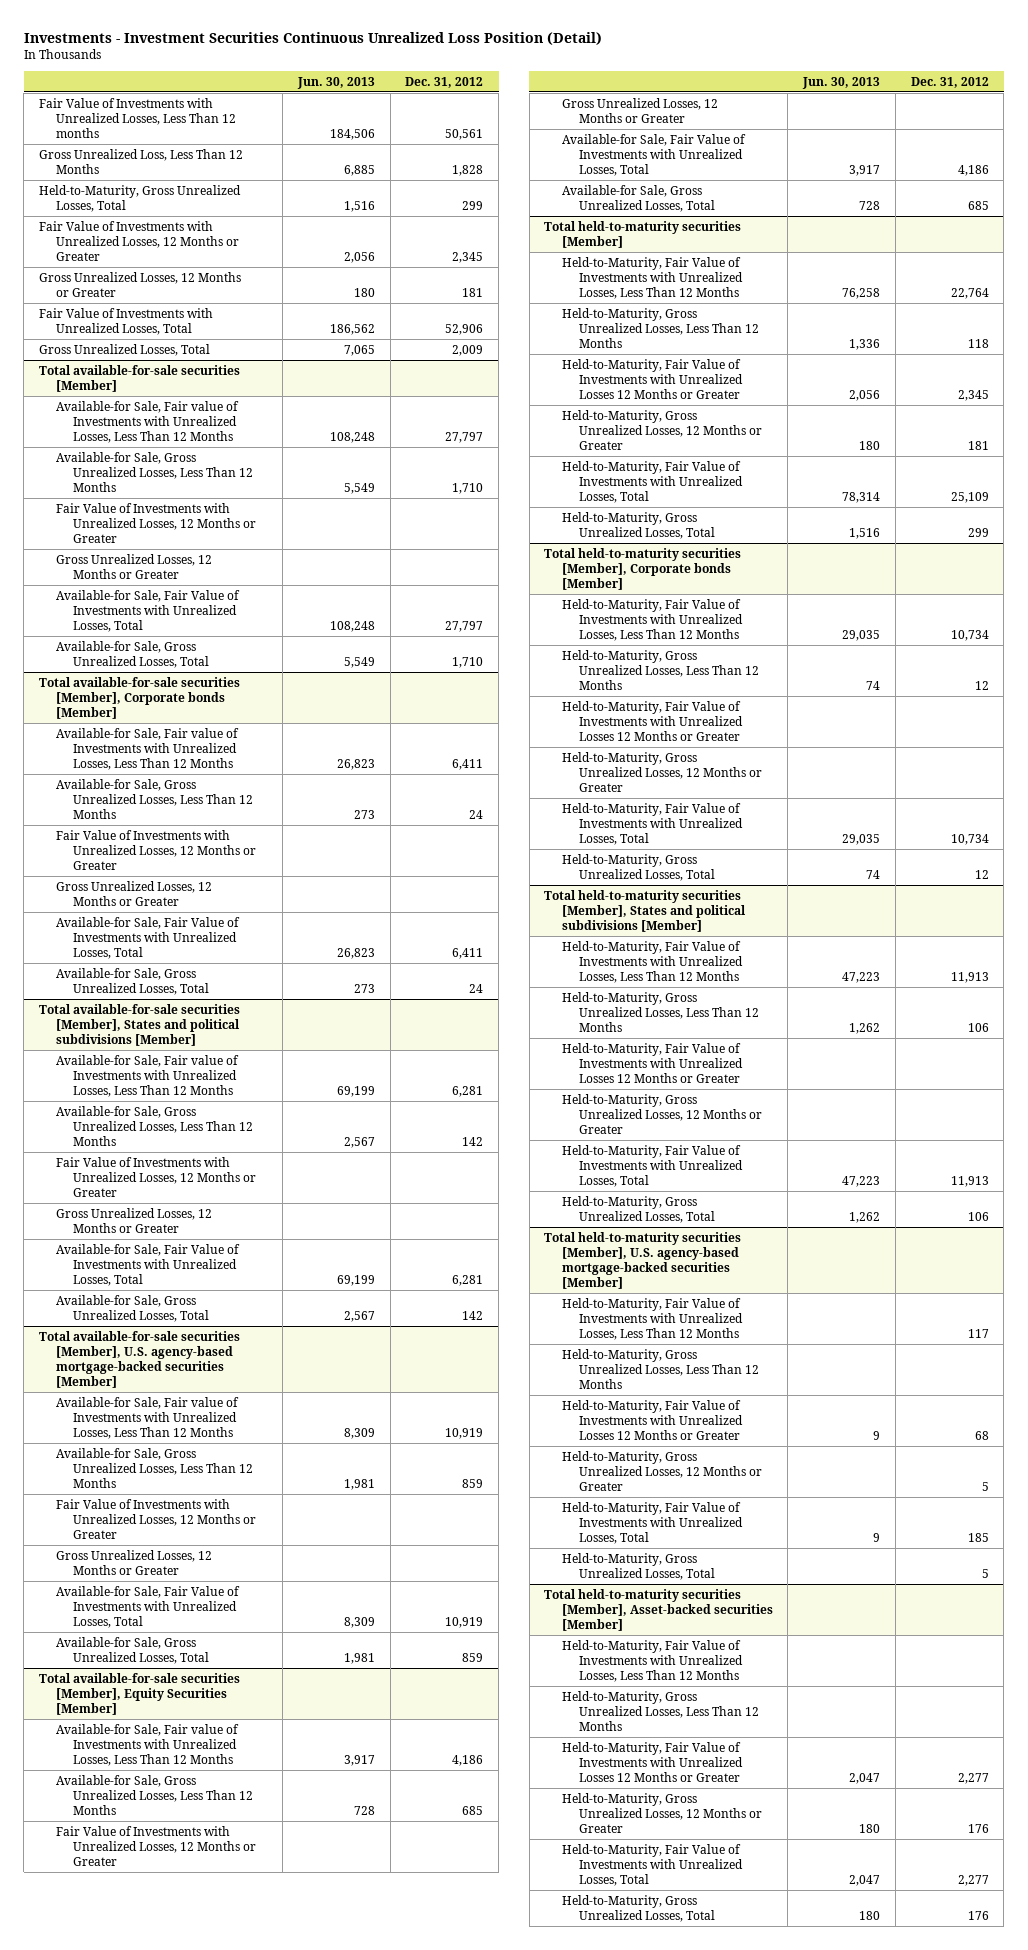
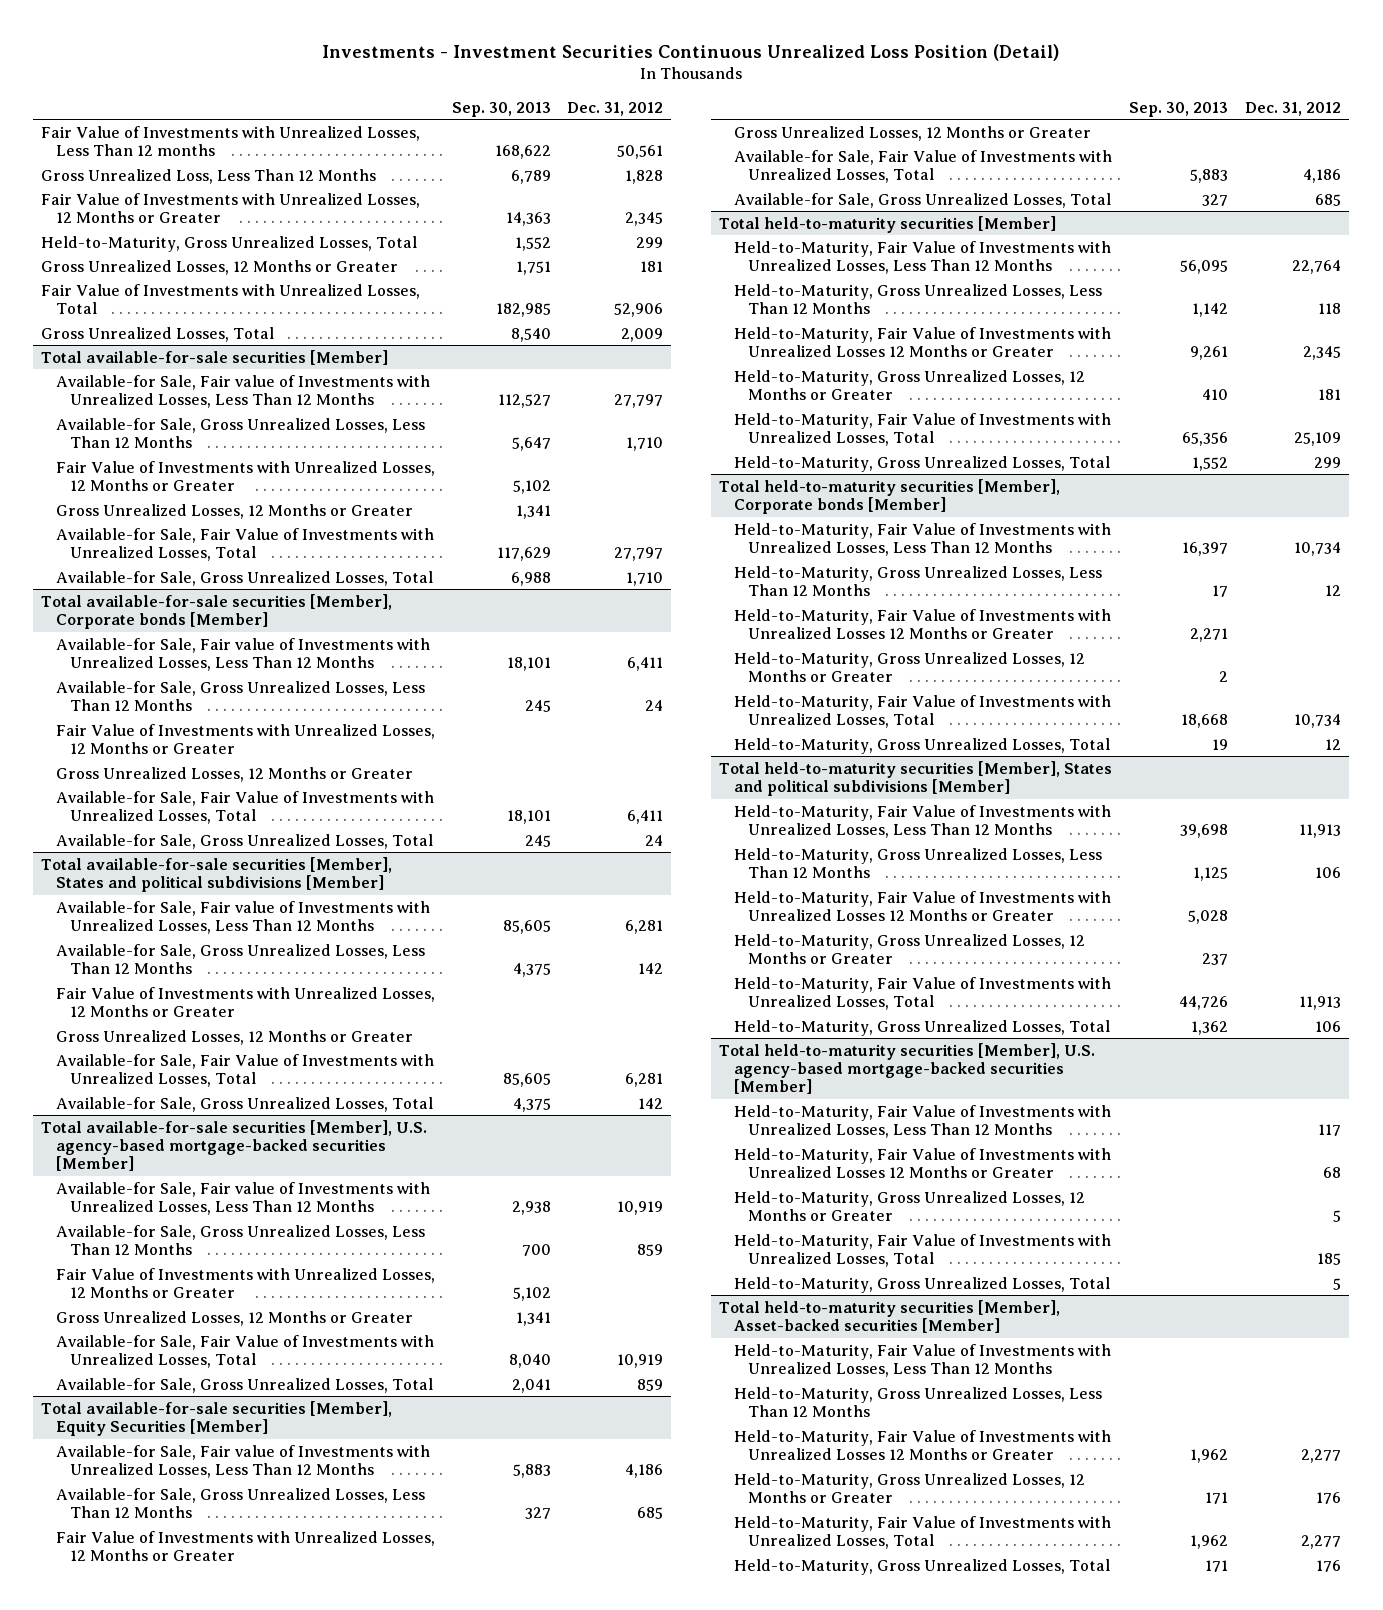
[296,76,375,89] Jun. 30, 2013 -> none
none -> [451,101,551,117] Sep. 30, 2013
[39,184,242,212] Held-to-Maturity, Gross Unrealized Losses, Total -> [41,235,418,252] Held-to-Maturity, Gross Unrealized Losses, Total
[561,1348,759,1389] Held-to-Maturity, Gross Unrealized Losses, Less Than 12 Months -> none

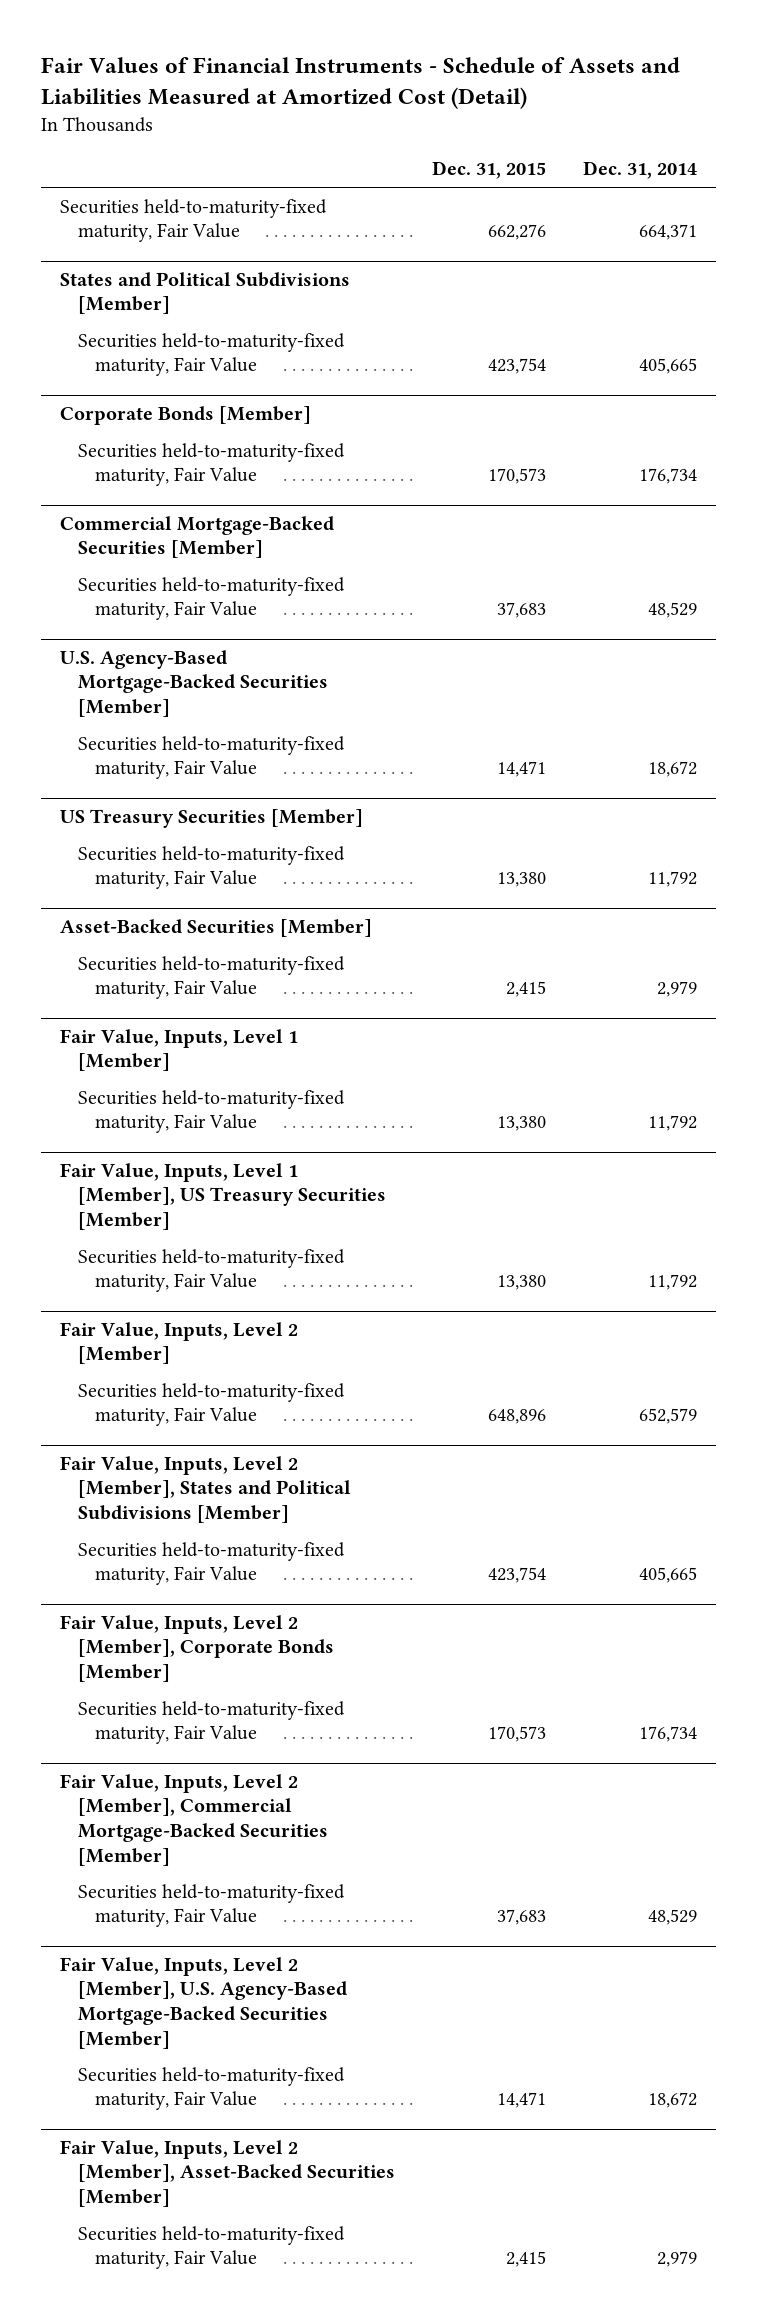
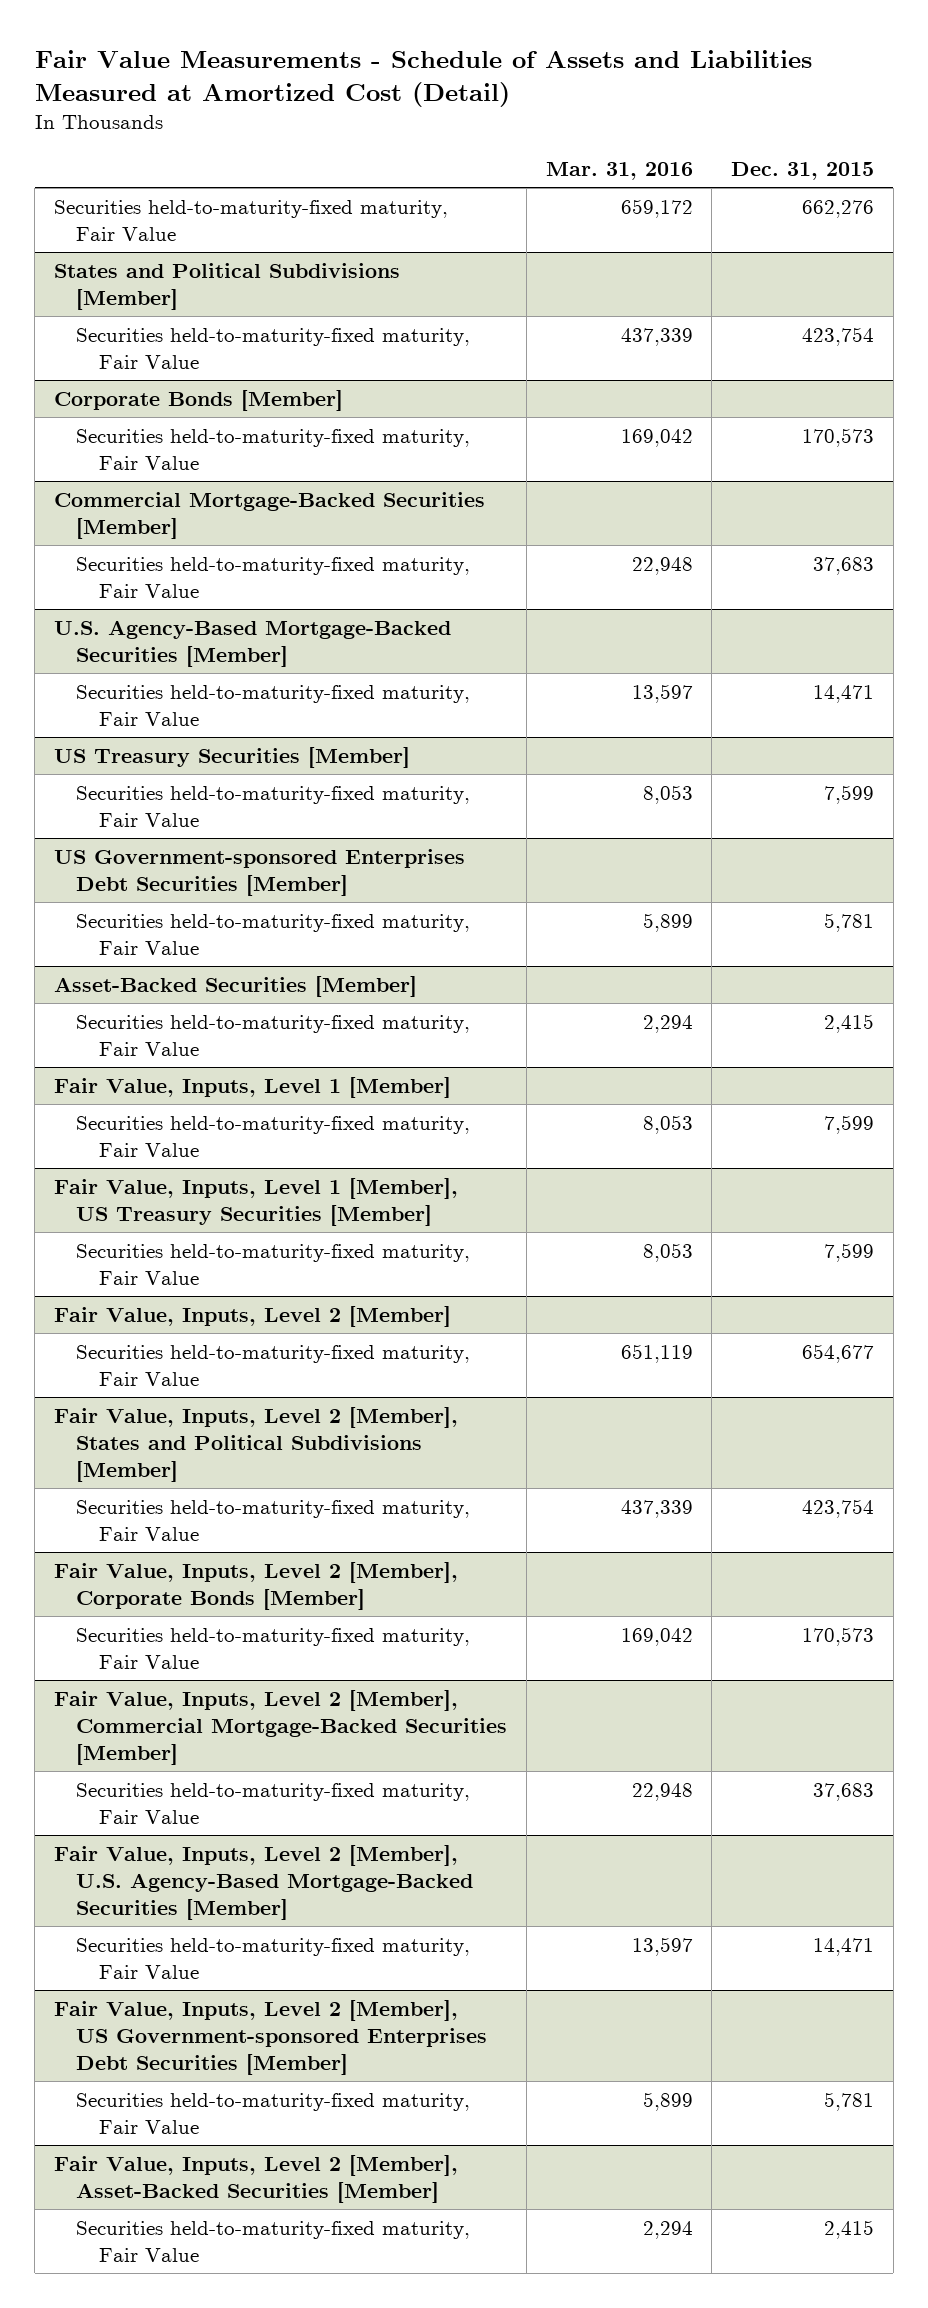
[41,56,681,109] Fair Values of Financial Instruments - Schedule of Assets and Liabilities Measured at Amortized Cost (Detail) -> [34,49,812,107] Fair Value Measurements - Schedule of Assets and Liabilities Measured at Amortized Cost (Detail)
[583,161,698,180] Dec. 31, 2014 -> none
none -> [545,162,693,181] Mar. 31, 2016
[496,872,546,888] 13,380 -> [823,784,874,804] 7,599
none -> [53,848,465,896] US Government-sponsored Enterprises Debt Securities [Member]
none -> [76,913,471,955] Securities held-to-maturity-fixed maturity, Fair Value
[496,1116,546,1132] 13,380 -> [823,1114,874,1134] 7,599
[496,1275,546,1291] 13,380 -> [823,1242,874,1262] 7,599
[487,1409,546,1425] 648,896 -> [801,1343,874,1363] 654,677
none -> [53,1999,488,2075] Fair Value, Inputs, Level 2 [Member], US Government-sponsored Enterprises Debt Securities [Member]
none -> [76,2092,471,2134] Securities held-to-maturity-fixed maturity, Fair Value

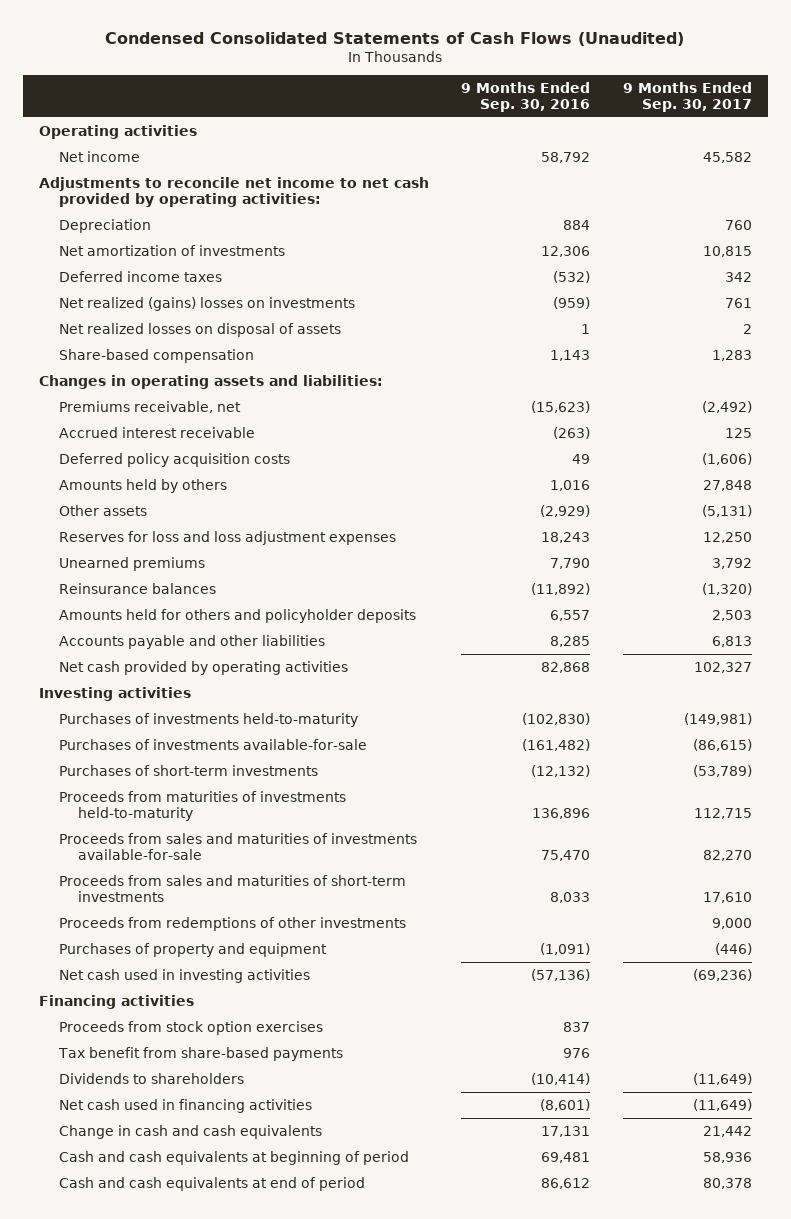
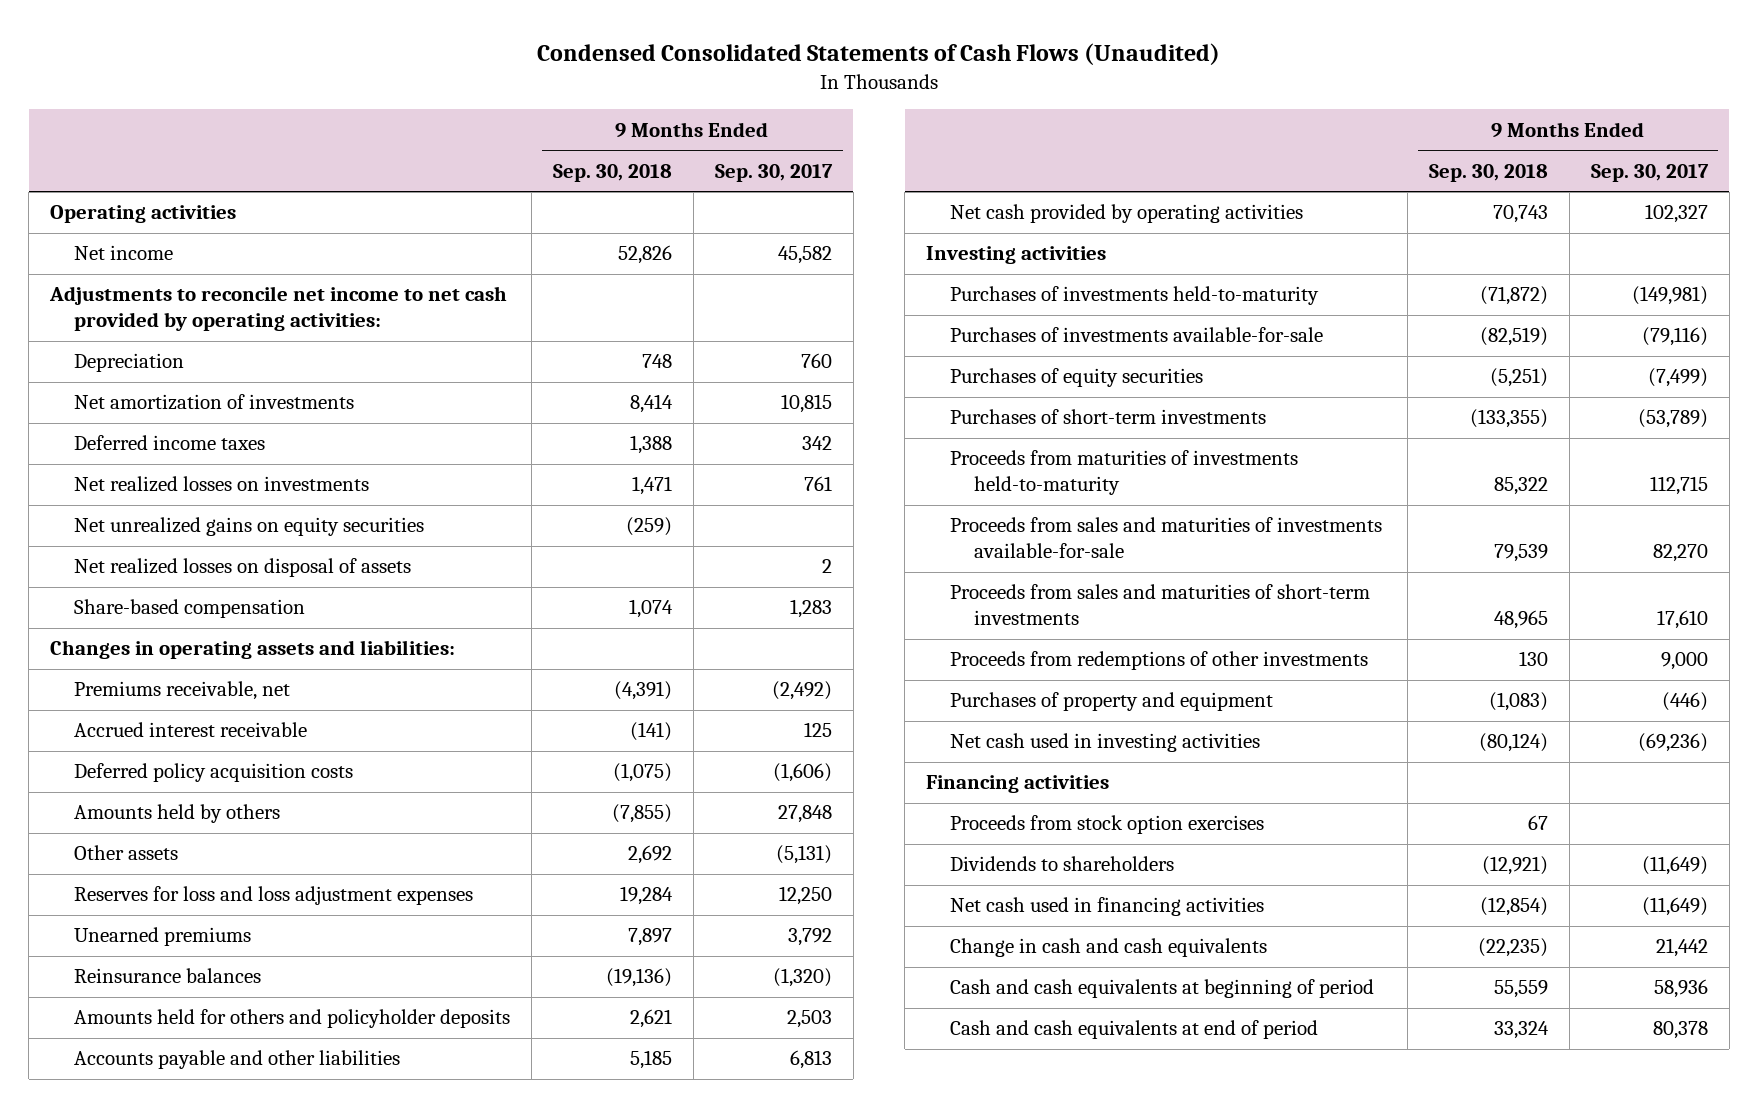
[461,81,591,112] 9 Months Ended Sep. 30, 2016 -> none
none -> [552,163,672,182] Sep. 30, 2018
[58,296,355,311] Net realized (gains) losses on investments -> [74,476,370,493] Net realized losses on investments
none -> [74,517,425,537] Net unrealized gains on equity securities
[692,738,752,751] (86,615) -> [1641,327,1708,347] (79,116)
none -> [950,368,1204,388] Purchases of equity securities
[57,1046,343,1061] Tax benefit from share-based payments -> none

